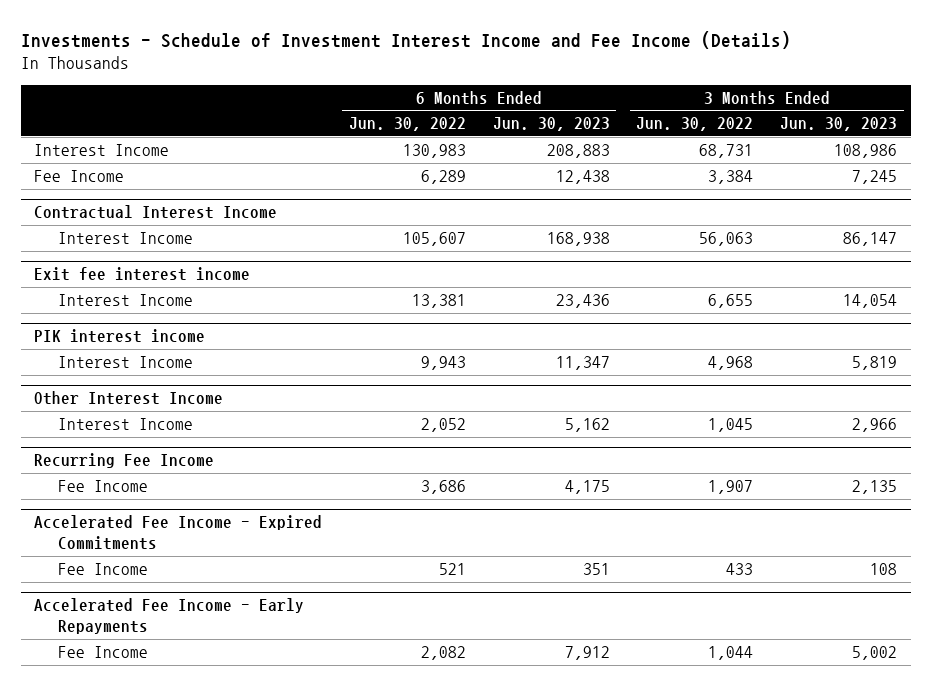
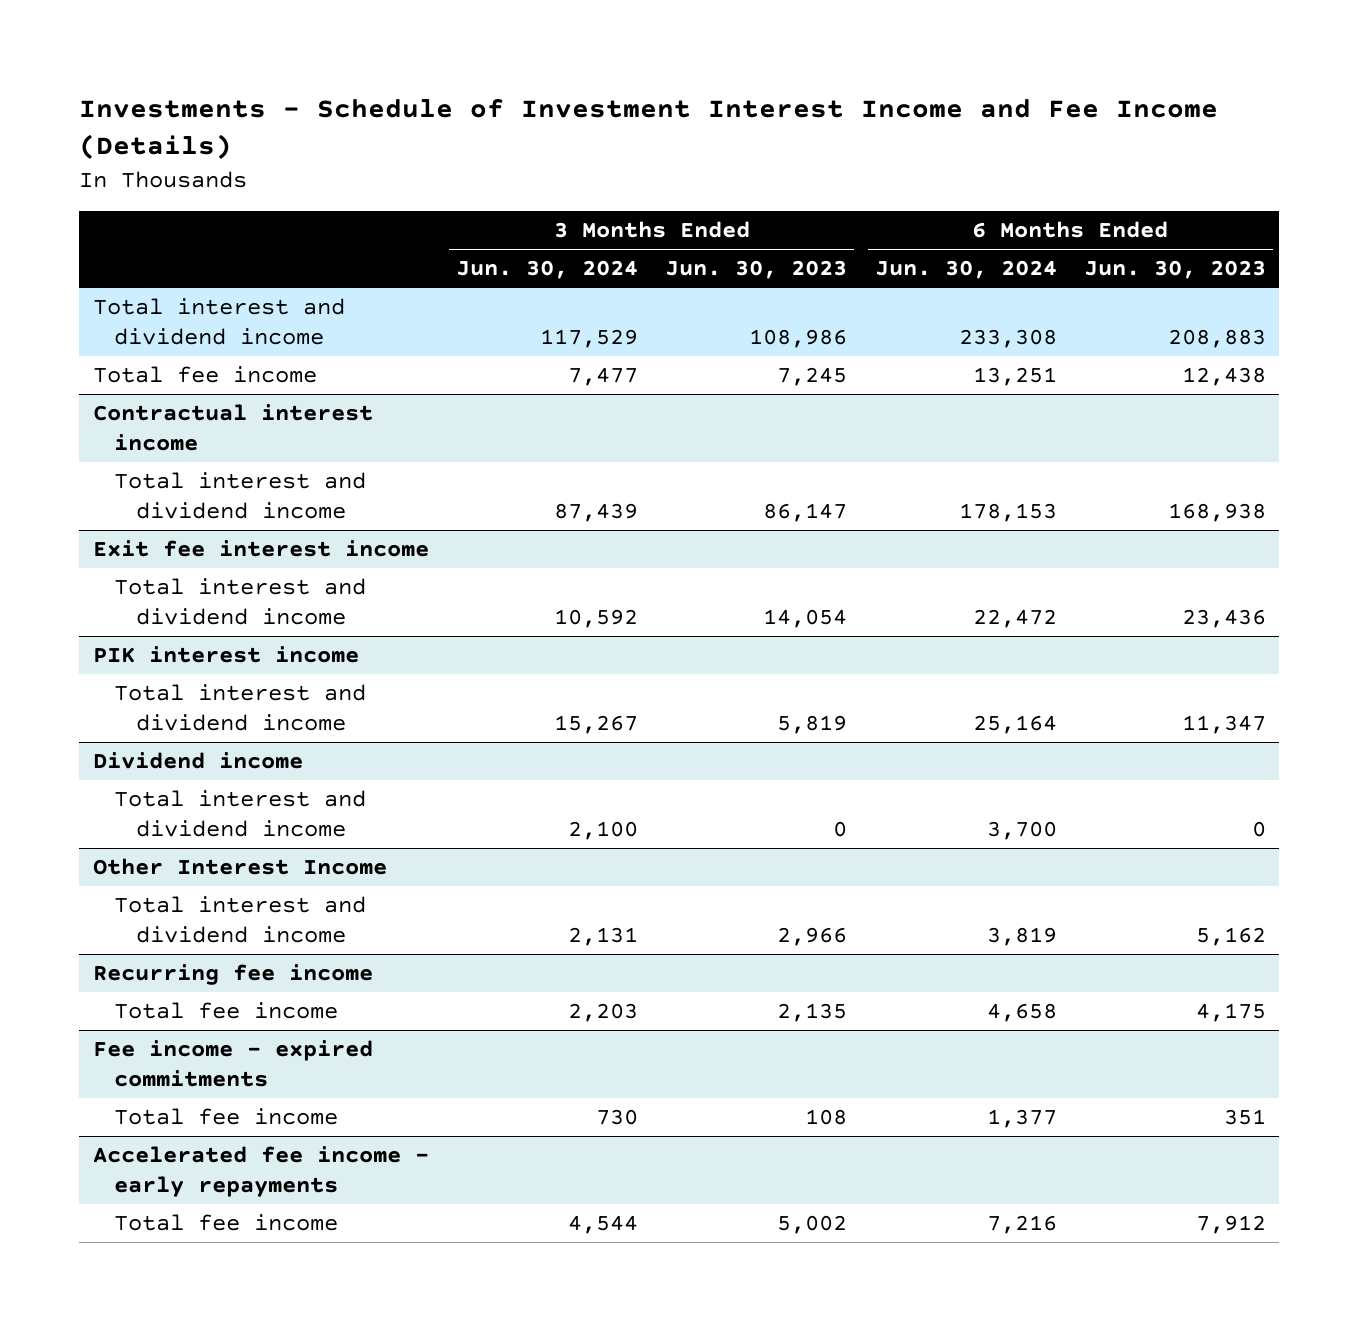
[348,117,466,132] Jun. 30, 2022 -> none
[636,117,754,132] Jun. 30, 2022 -> none
none -> [455,260,638,280] Jun. 30, 2024
none -> [874,260,1057,280] Jun. 30, 2024
[34,144,170,157] Interest Income -> [92,298,345,346] Total interest and dividend income
[34,170,125,183] Fee Income -> [92,366,317,384] Total fee income
[34,205,278,220] Contractual Interest Income -> [92,404,373,452] Contractual interest income
[58,232,194,245] Interest Income -> [114,472,367,520] Total interest and dividend income
[58,294,194,307] Interest Income -> [114,578,367,626] Total interest and dividend income
[58,356,194,369] Interest Income -> [114,684,367,732] Total interest and dividend income
none -> [92,752,303,770] Dividend income
none -> [114,790,367,838] Total interest and dividend income
[58,418,194,431] Interest Income -> [114,896,367,944] Total interest and dividend income
[34,453,215,469] Recurring Fee Income -> [92,964,373,986] Recurring fee income
[58,480,149,493] Fee Income -> [114,1002,339,1020] Total fee income
[34,515,323,551] Accelerated Fee Income - Expired Commitments -> [92,1040,373,1088] Fee income - expired commitments
[58,563,149,576] Fee Income -> [114,1108,339,1126] Total fee income
[34,598,305,635] Accelerated Fee Income - Early Repayments -> [92,1146,429,1198] Accelerated fee income - early repayments
[58,646,149,659] Fee Income -> [114,1214,339,1232] Total fee income

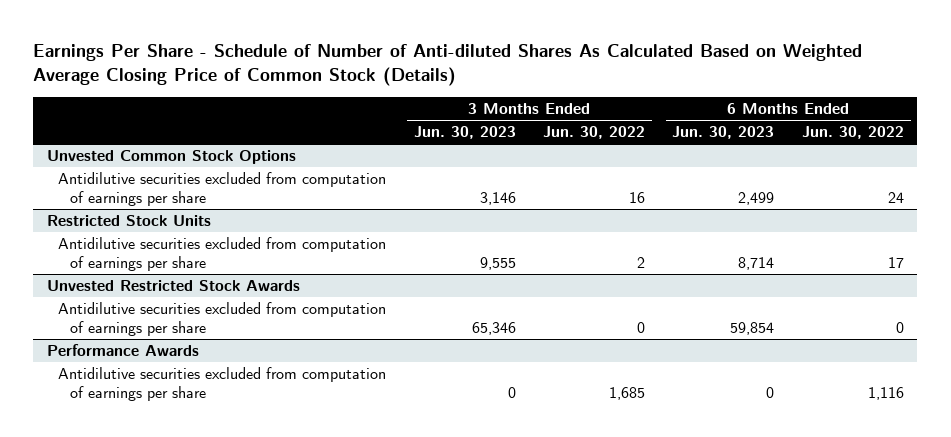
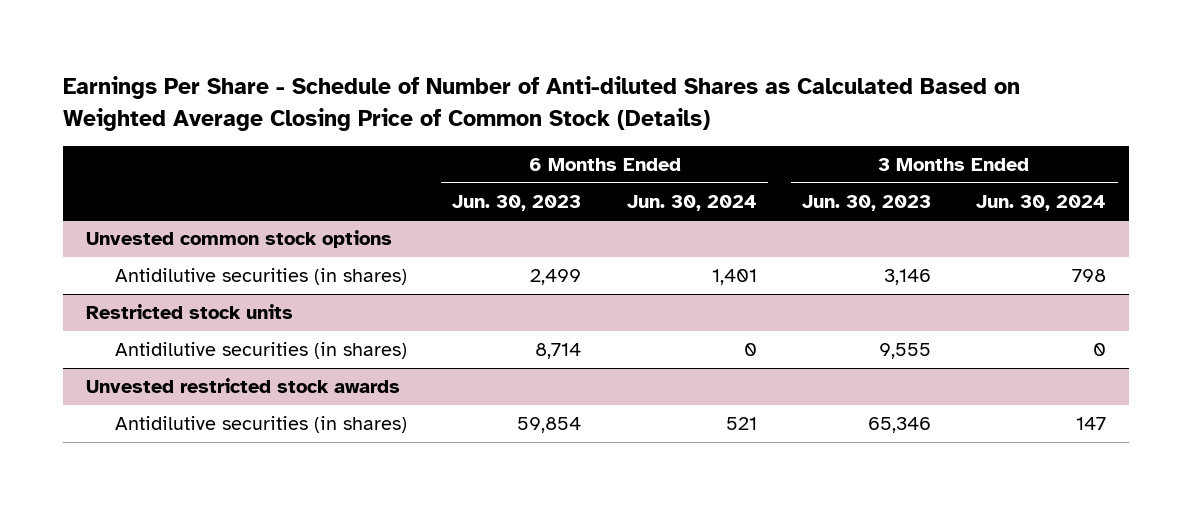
[33,44,863,87] Earnings Per Share - Schedule of Number of Anti-diluted Shares As Calculated Based on Weighted Average Closing Price of Common Stock (Details) -> [63,76,1021,131] Earnings Per Share - Schedule of Number of Anti-diluted Shares as Calculated Based on Weighted Average Closing Price of Common Stock (Details)
[543,126,646,140] Jun. 30, 2022 -> none
[801,126,904,140] Jun. 30, 2022 -> none
none -> [626,194,757,211] Jun. 30, 2024
none -> [976,194,1107,211] Jun. 30, 2024
[46,344,199,357] Performance Awards -> none
[58,367,387,401] Antidilutive securities excluded from computation of earnings per share -> none
[46,150,296,165] Unvested Common Stock Options -> [85,230,392,249] Unvested common stock options
[58,172,387,206] Antidilutive securities excluded from computation of earnings per share -> [115,268,408,286] Antidilutive securities (in shares)
[46,215,211,227] Restricted Stock Units -> [85,304,293,320] Restricted stock units
[58,237,387,271] Antidilutive securities excluded from computation of earnings per share -> [115,342,408,360] Antidilutive securities (in shares)
[46,280,300,292] Unvested Restricted Stock Awards -> [85,378,400,394] Unvested restricted stock awards
[58,302,387,336] Antidilutive securities excluded from computation of earnings per share -> [115,416,408,434] Antidilutive securities (in shares)

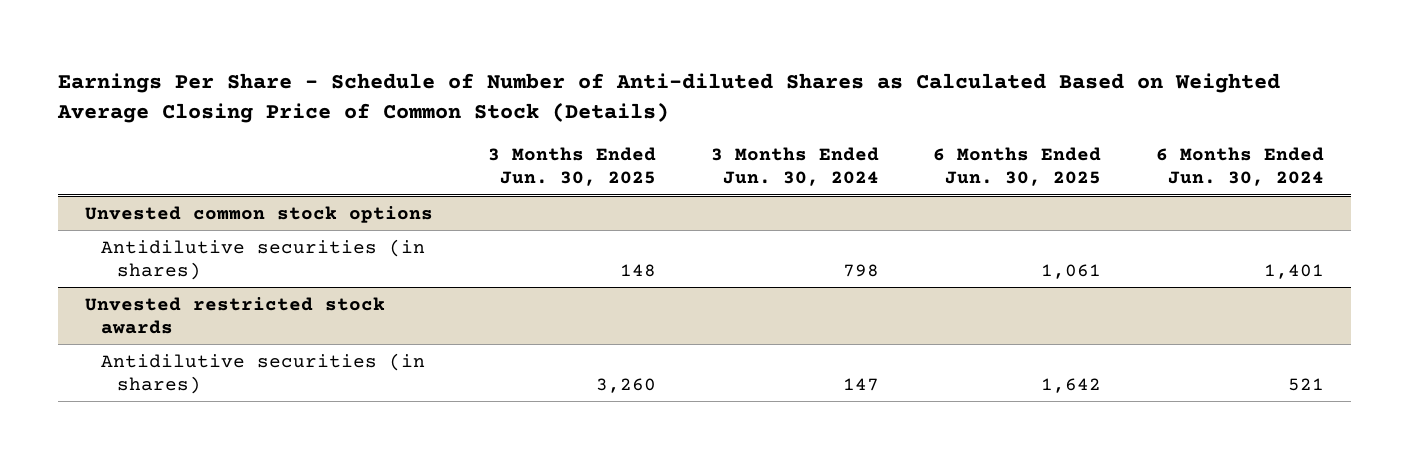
[452,194,582,211] Jun. 30, 2023 -> none
[802,194,932,211] Jun. 30, 2023 -> none
none -> [488,147,657,187] 3 Months Ended Jun. 30, 2025
none -> [933,147,1102,187] 6 Months Ended Jun. 30, 2025
[85,304,293,320] Restricted stock units -> none
[115,342,408,360] Antidilutive securities (in shares) -> none

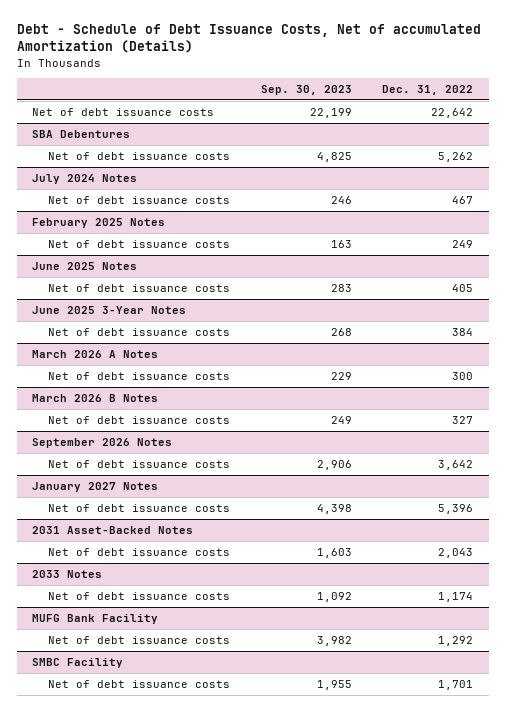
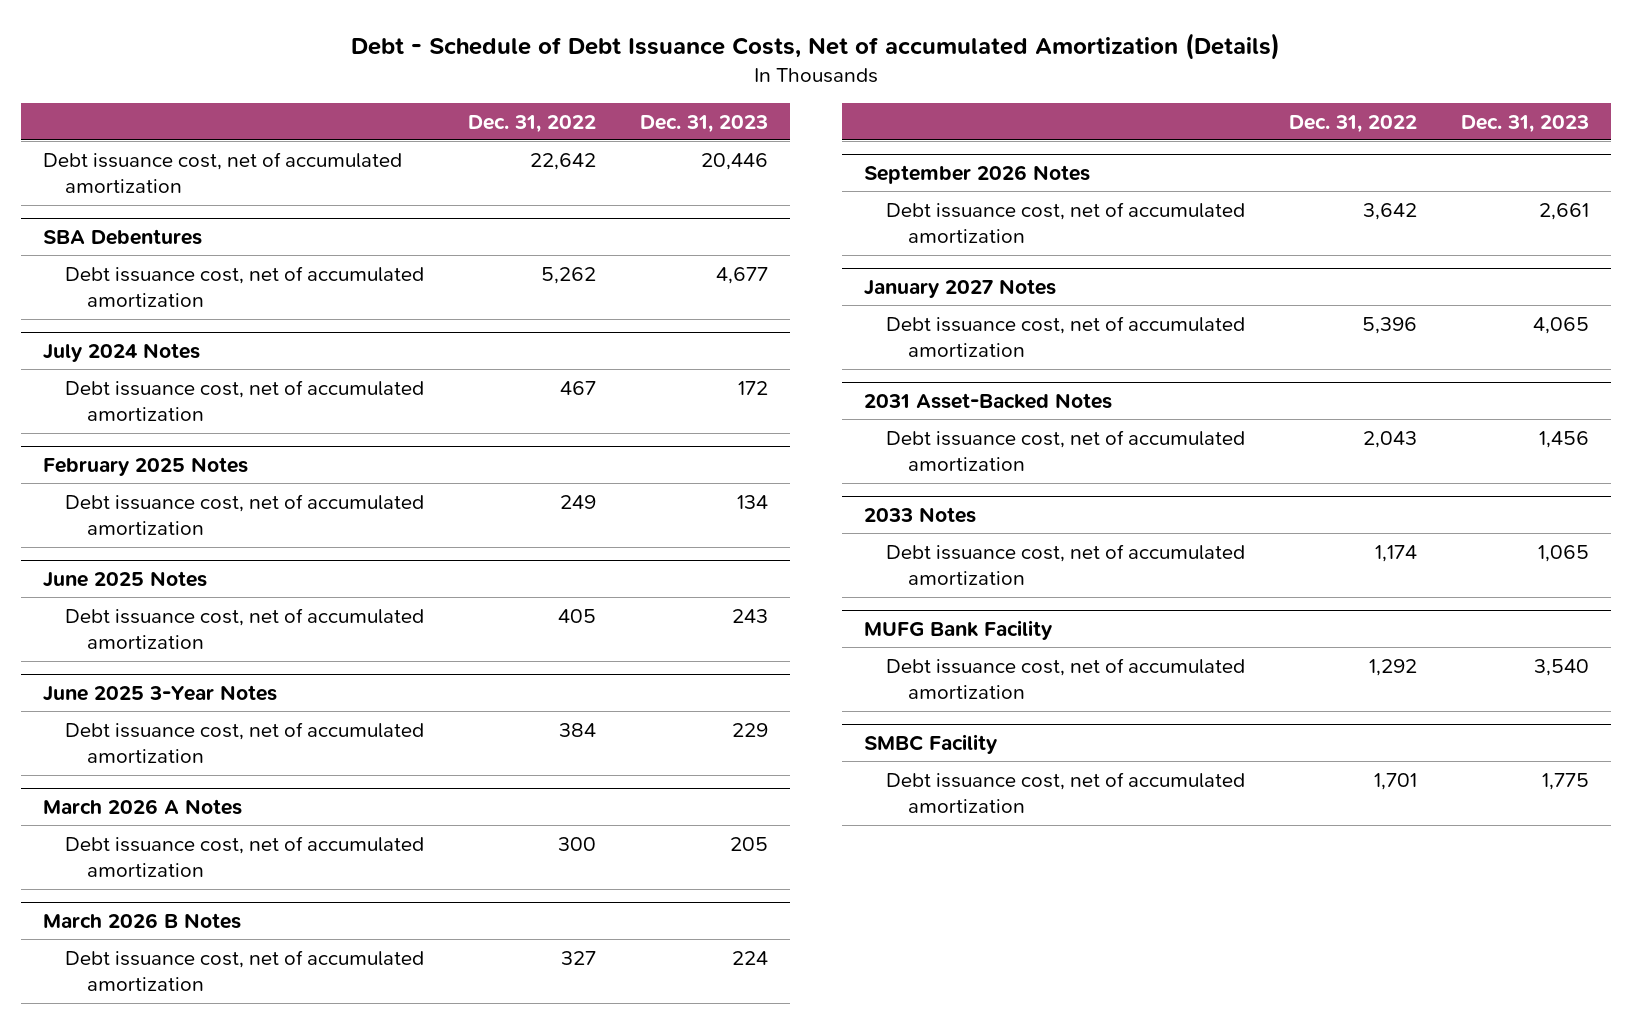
[260,84,352,95] Sep. 30, 2023 -> none
none -> [639,114,768,133] Dec. 31, 2023
[31,108,214,117] Net of debt issuance costs -> [43,151,403,194] Debt issuance cost, net of accumulated amortization
[47,152,230,161] Net of debt issuance costs -> [64,265,424,308] Debt issuance cost, net of accumulated amortization
[47,196,230,205] Net of debt issuance costs -> [64,379,424,422] Debt issuance cost, net of accumulated amortization
[47,240,230,249] Net of debt issuance costs -> [64,493,424,536] Debt issuance cost, net of accumulated amortization
[47,284,230,293] Net of debt issuance costs -> [64,607,424,650] Debt issuance cost, net of accumulated amortization
[47,328,230,337] Net of debt issuance costs -> [64,721,424,764] Debt issuance cost, net of accumulated amortization
[47,372,230,381] Net of debt issuance costs -> [64,835,424,878] Debt issuance cost, net of accumulated amortization
[47,416,230,425] Net of debt issuance costs -> [64,949,424,992] Debt issuance cost, net of accumulated amortization
[47,460,230,469] Net of debt issuance costs -> [886,201,1246,244] Debt issuance cost, net of accumulated amortization
[47,504,230,513] Net of debt issuance costs -> [886,315,1246,358] Debt issuance cost, net of accumulated amortization
[47,548,230,557] Net of debt issuance costs -> [886,429,1246,472] Debt issuance cost, net of accumulated amortization
[47,592,230,601] Net of debt issuance costs -> [886,543,1246,586] Debt issuance cost, net of accumulated amortization
[47,636,230,645] Net of debt issuance costs -> [886,657,1246,700] Debt issuance cost, net of accumulated amortization
[47,680,230,689] Net of debt issuance costs -> [886,771,1246,814] Debt issuance cost, net of accumulated amortization

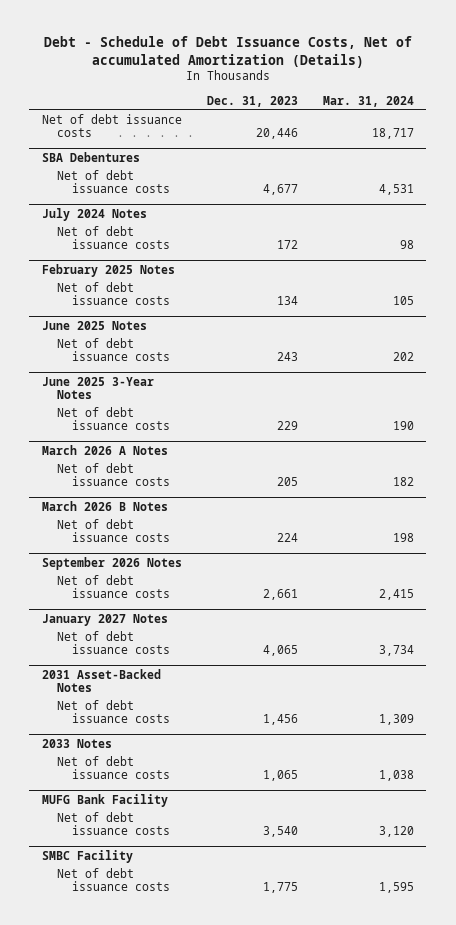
[467,114,596,133] Dec. 31, 2022 -> none
none -> [322,95,414,107] Mar. 31, 2024
[43,151,403,194] Debt issuance cost, net of accumulated amortization -> [41,114,182,138] Net of debt issuance costs
[64,265,424,308] Debt issuance cost, net of accumulated amortization -> [56,170,170,194] Net of debt issuance costs
[64,379,424,422] Debt issuance cost, net of accumulated amortization -> [56,226,170,250] Net of debt issuance costs
[64,493,424,536] Debt issuance cost, net of accumulated amortization -> [56,282,170,306] Net of debt issuance costs
[64,607,424,650] Debt issuance cost, net of accumulated amortization -> [56,338,170,362] Net of debt issuance costs
[64,721,424,764] Debt issuance cost, net of accumulated amortization -> [56,407,170,431] Net of debt issuance costs
[64,835,424,878] Debt issuance cost, net of accumulated amortization -> [56,463,170,487] Net of debt issuance costs
[64,949,424,992] Debt issuance cost, net of accumulated amortization -> [56,519,170,543] Net of debt issuance costs
[886,201,1246,244] Debt issuance cost, net of accumulated amortization -> [56,575,170,599] Net of debt issuance costs
[886,315,1246,358] Debt issuance cost, net of accumulated amortization -> [56,631,170,655] Net of debt issuance costs
[886,429,1246,472] Debt issuance cost, net of accumulated amortization -> [56,700,170,724] Net of debt issuance costs
[886,543,1246,586] Debt issuance cost, net of accumulated amortization -> [56,756,170,780] Net of debt issuance costs
[886,657,1246,700] Debt issuance cost, net of accumulated amortization -> [56,812,170,836] Net of debt issuance costs
[886,771,1246,814] Debt issuance cost, net of accumulated amortization -> [56,868,170,892] Net of debt issuance costs

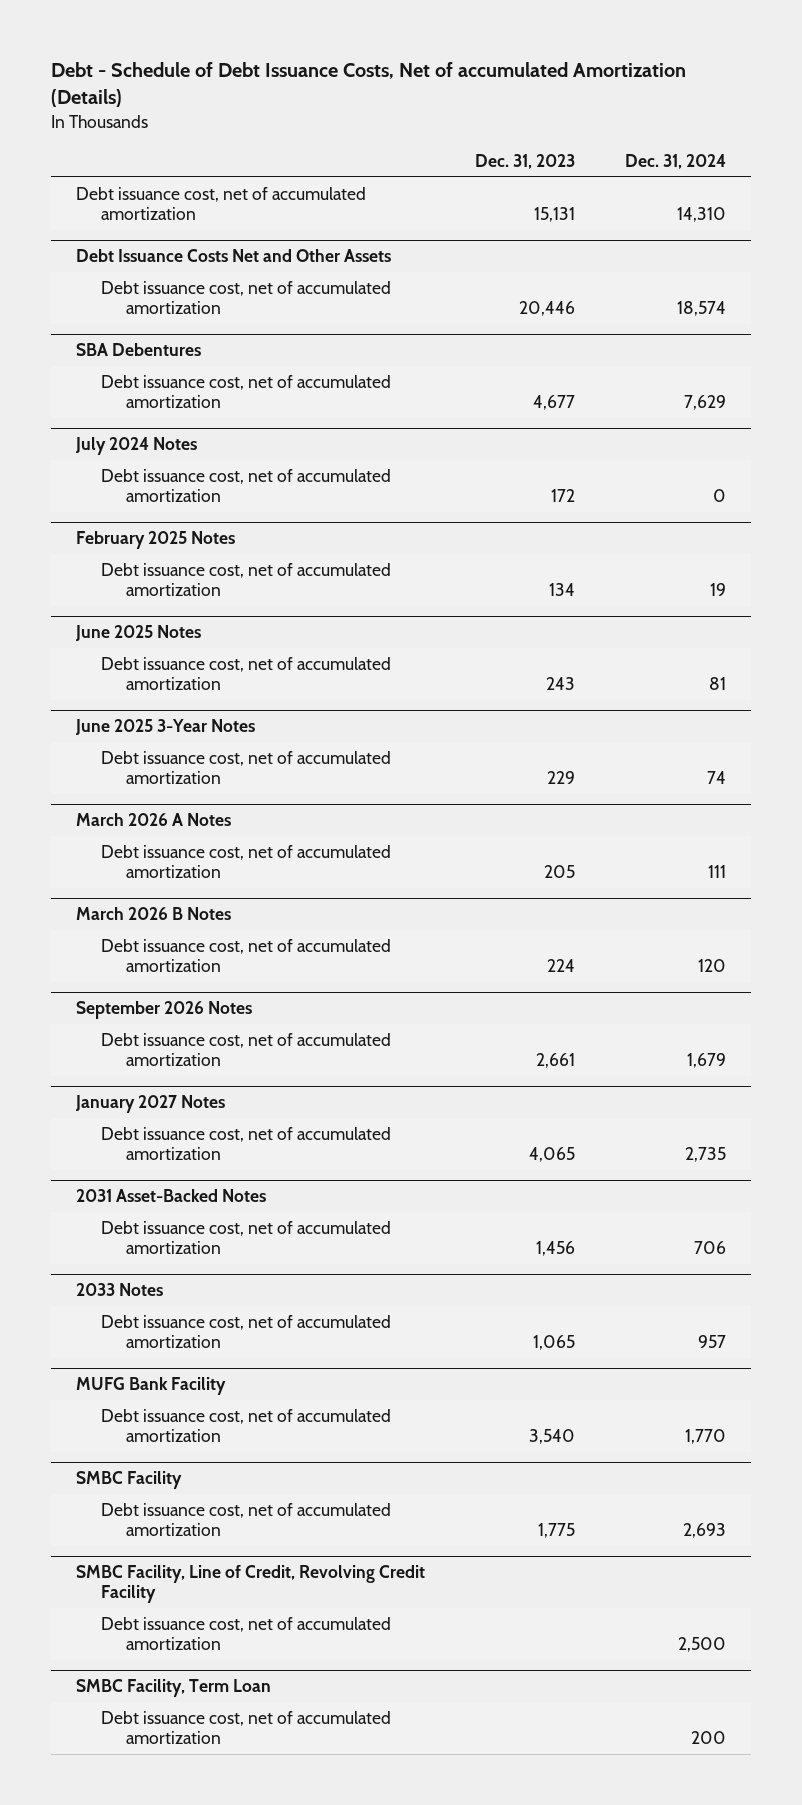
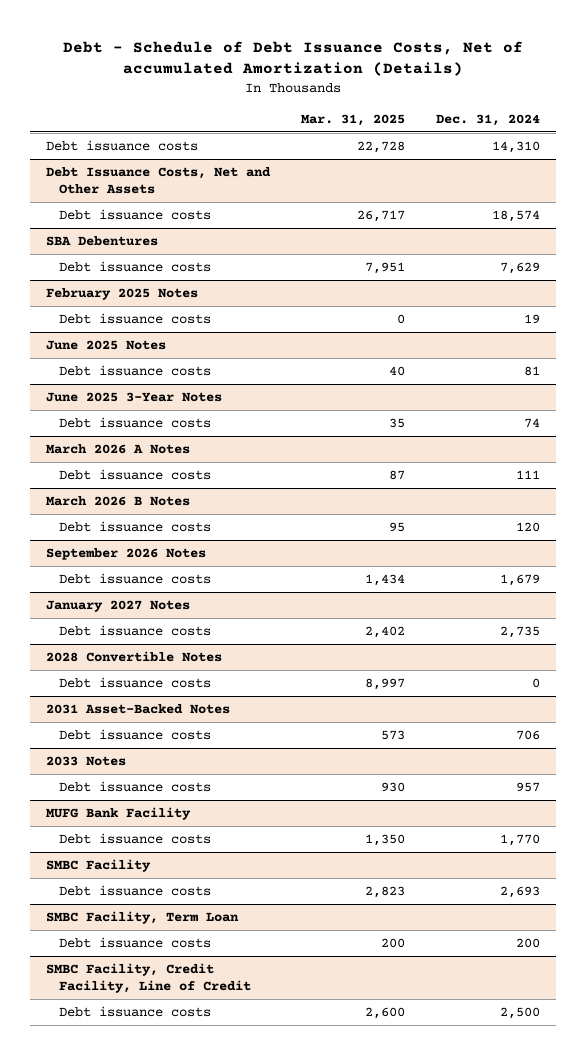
[475,153,576,169] Dec. 31, 2023 -> none
none -> [300,114,405,127] Mar. 31, 2025
[75,187,366,221] Debt issuance cost, net of accumulated amortization -> [45,139,198,151] Debt issuance costs
[75,249,391,263] Debt Issuance Costs Net and Other Assets -> [45,166,271,195] Debt Issuance Costs, Net and Other Assets
[100,281,391,315] Debt issuance cost, net of accumulated amortization -> [59,208,212,220] Debt issuance costs
[74,437,197,456] July 2024 Notes -> none
[100,469,391,503] Debt issuance cost, net of accumulated amortization -> none
[100,375,391,409] Debt issuance cost, net of accumulated amortization -> [59,260,212,272] Debt issuance costs
[100,563,391,597] Debt issuance cost, net of accumulated amortization -> [59,312,212,324] Debt issuance costs
[100,657,391,691] Debt issuance cost, net of accumulated amortization -> [59,364,212,376] Debt issuance costs
[100,751,391,785] Debt issuance cost, net of accumulated amortization -> [59,416,212,428] Debt issuance costs
[100,845,391,879] Debt issuance cost, net of accumulated amortization -> [59,468,212,480] Debt issuance costs
[100,939,391,973] Debt issuance cost, net of accumulated amortization -> [59,520,212,532] Debt issuance costs
[100,1033,391,1067] Debt issuance cost, net of accumulated amortization -> [59,572,212,584] Debt issuance costs
[100,1127,391,1161] Debt issuance cost, net of accumulated amortization -> [59,624,212,636] Debt issuance costs
none -> [45,650,222,662] 2028 Convertible Notes
none -> [59,676,212,688] Debt issuance costs
[100,1221,391,1255] Debt issuance cost, net of accumulated amortization -> [59,728,212,740] Debt issuance costs
[100,1315,391,1349] Debt issuance cost, net of accumulated amortization -> [59,780,212,792] Debt issuance costs
[100,1409,391,1443] Debt issuance cost, net of accumulated amortization -> [59,832,212,844] Debt issuance costs
[75,1565,425,1604] SMBC Facility, Line of Credit, Revolving Credit Facility -> none
[100,1617,391,1651] Debt issuance cost, net of accumulated amortization -> none
[100,1503,391,1537] Debt issuance cost, net of accumulated amortization -> [59,884,212,896] Debt issuance costs
[100,1711,391,1745] Debt issuance cost, net of accumulated amortization -> [59,936,212,948] Debt issuance costs
none -> [45,962,252,994] SMBC Facility, Credit Facility, Line of Credit
none -> [59,1005,212,1017] Debt issuance costs

